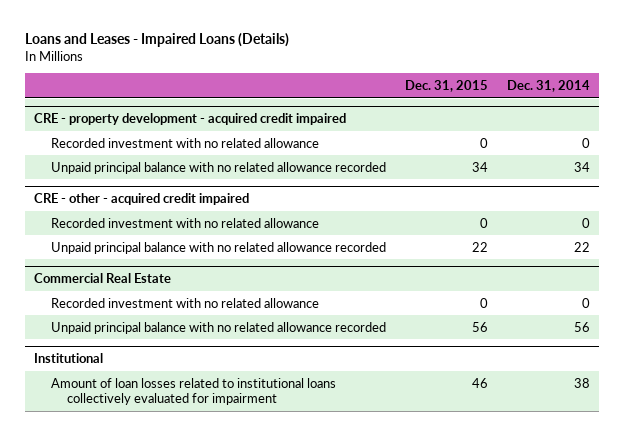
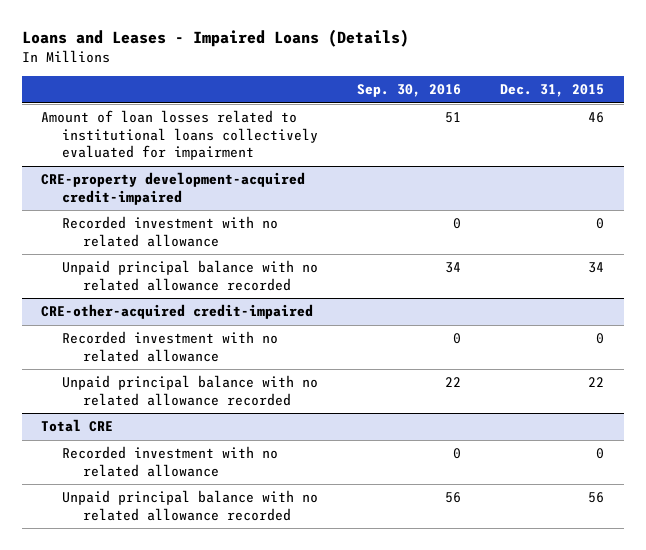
[506,79,590,92] Dec. 31, 2014 -> none
none -> [357,84,462,98] Sep. 30, 2016
none -> [41,110,319,161] Amount of loan losses related to institutional loans collectively evaluated for impairment
[34,113,347,126] CRE - property development - acquired credit impaired -> [41,172,306,205] CRE-property development-acquired credit-impaired
[34,193,250,206] CRE - other - acquired credit impaired -> [41,304,314,320] CRE-other-acquired credit-impaired
[34,273,172,284] Commercial Real Estate -> none
none -> [41,419,114,433] Total CRE
[34,353,104,364] Institutional -> none
[50,377,336,406] Amount of loan losses related to institutional loans collectively evaluated for impairment -> none

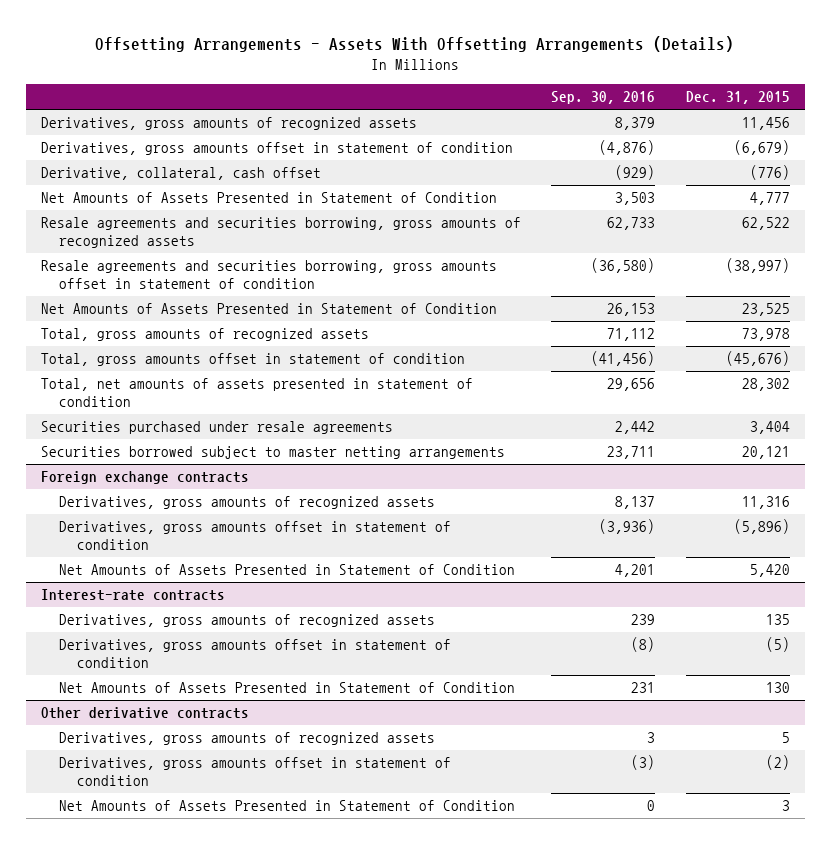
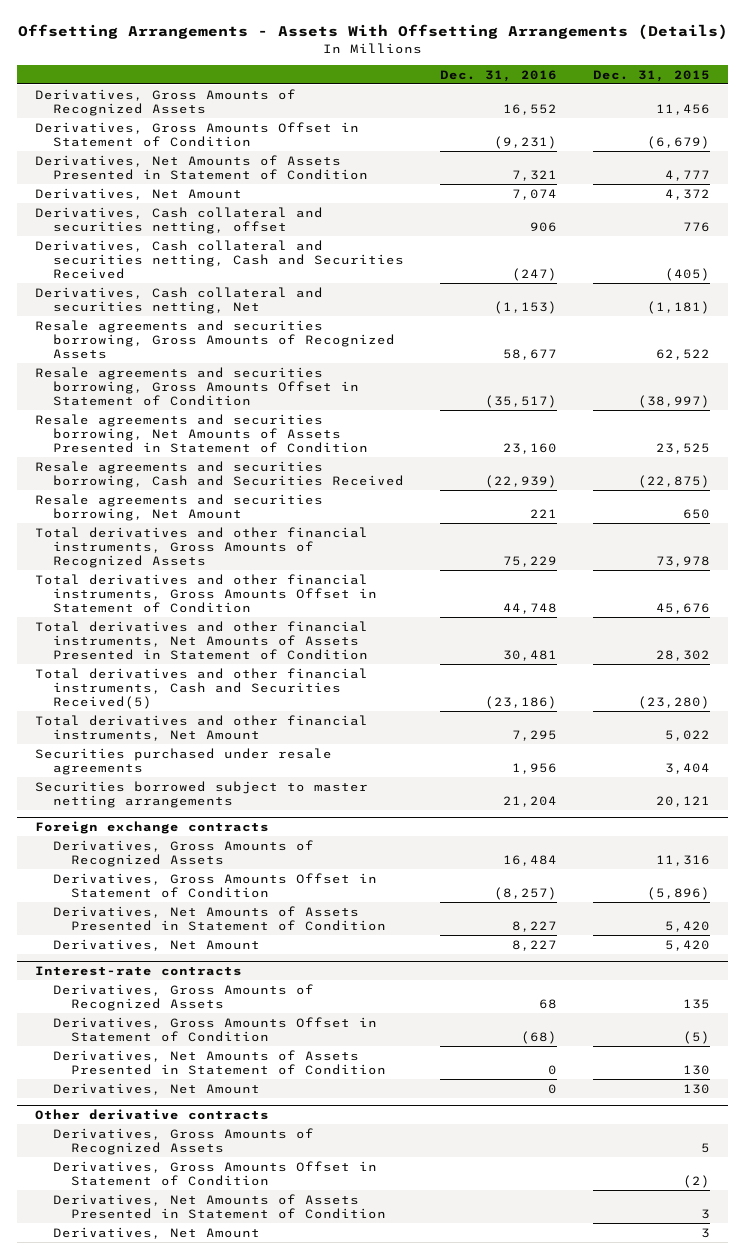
[551,91,656,105] Sep. 30, 2016 -> none
none -> [440,69,558,82] Dec. 31, 2016
[41,167,322,181] Derivative, collateral, cash offset -> none
[41,117,418,131] Derivatives, gross amounts of recognized assets -> [35,88,297,116] Derivatives, Gross Amounts of Recognized Assets
[41,142,514,156] Derivatives, gross amounts offset in statement of condition -> [35,121,360,147] Derivatives, Gross Amounts Offset in Statement of Condition
[41,192,498,204] Net Amounts of Assets Presented in Statement of Condition -> [35,154,369,180] Derivatives, Net Amounts of Assets Presented in Statement of Condition
none -> [35,187,243,200] Derivatives, Net Amount
none -> [35,206,324,234] Derivatives, Cash collateral and securities netting, offset
none -> [35,239,405,280] Derivatives, Cash collateral and securities netting, Cash and Securities Received
none -> [35,286,324,314] Derivatives, Cash collateral and securities netting, Net
[41,217,522,248] Resale agreements and securities borrowing, gross amounts of recognized assets -> [35,319,396,360] Resale agreements and securities borrowing, Gross Amounts of Recognized Assets
[41,260,498,289] Resale agreements and securities borrowing, gross amounts offset in statement of condition -> [35,366,360,407] Resale agreements and securities borrowing, Gross Amounts Offset in Statement of Condition
[41,303,498,315] Net Amounts of Assets Presented in Statement of Condition -> [35,413,369,454] Resale agreements and securities borrowing, Net Amounts of Assets Presented in Statement of Condition
none -> [35,460,405,488] Resale agreements and securities borrowing, Cash and Securities Received
none -> [35,493,324,521] Resale agreements and securities borrowing, Net Amount
[41,328,370,342] Total, gross amounts of recognized assets -> [35,526,369,569] Total derivatives and other financial instruments, Gross Amounts of Recognized Assets
[41,353,466,367] Total, gross amounts offset in statement of condition -> [35,573,378,614] Total derivatives and other financial instruments, Gross Amounts Offset in Statement of Condition
[725,351,790,367] (45,676) -> [656,603,711,615] 45,676
[41,378,474,407] Total, net amounts of assets presented in statement of condition -> [35,620,369,661] Total derivatives and other financial instruments, Net Amounts of Assets Presented in Statement of Condition
none -> [35,667,369,710] Total derivatives and other financial instruments, Cash and Securities Received(5)
none -> [35,714,369,741] Total derivatives and other financial instruments, Net Amount
[59,496,436,510] Derivatives, gross amounts of recognized assets -> [53,839,315,867] Derivatives, Gross Amounts of Recognized Assets
[59,521,452,550] Derivatives, gross amounts offset in statement of condition -> [53,872,378,898] Derivatives, Gross Amounts Offset in Statement of Condition
[59,564,516,576] Net Amounts of Assets Presented in Statement of Condition -> [53,905,387,931] Derivatives, Net Amounts of Assets Presented in Statement of Condition
none -> [53,938,261,951] Derivatives, Net Amount
[59,614,436,628] Derivatives, gross amounts of recognized assets -> [53,983,315,1011] Derivatives, Gross Amounts of Recognized Assets
[59,639,452,668] Derivatives, gross amounts offset in statement of condition -> [53,1016,378,1042] Derivatives, Gross Amounts Offset in Statement of Condition
[59,682,516,694] Net Amounts of Assets Presented in Statement of Condition -> [53,1049,387,1075] Derivatives, Net Amounts of Assets Presented in Statement of Condition
none -> [53,1082,261,1095] Derivatives, Net Amount
[59,732,436,746] Derivatives, gross amounts of recognized assets -> [53,1127,315,1155] Derivatives, Gross Amounts of Recognized Assets
[59,757,452,786] Derivatives, gross amounts offset in statement of condition -> [53,1160,378,1186] Derivatives, Gross Amounts Offset in Statement of Condition
[59,800,516,812] Net Amounts of Assets Presented in Statement of Condition -> [53,1193,387,1219] Derivatives, Net Amounts of Assets Presented in Statement of Condition
none -> [53,1226,261,1239] Derivatives, Net Amount

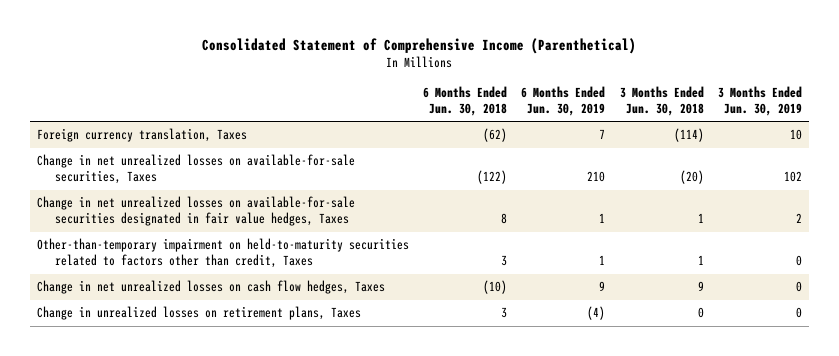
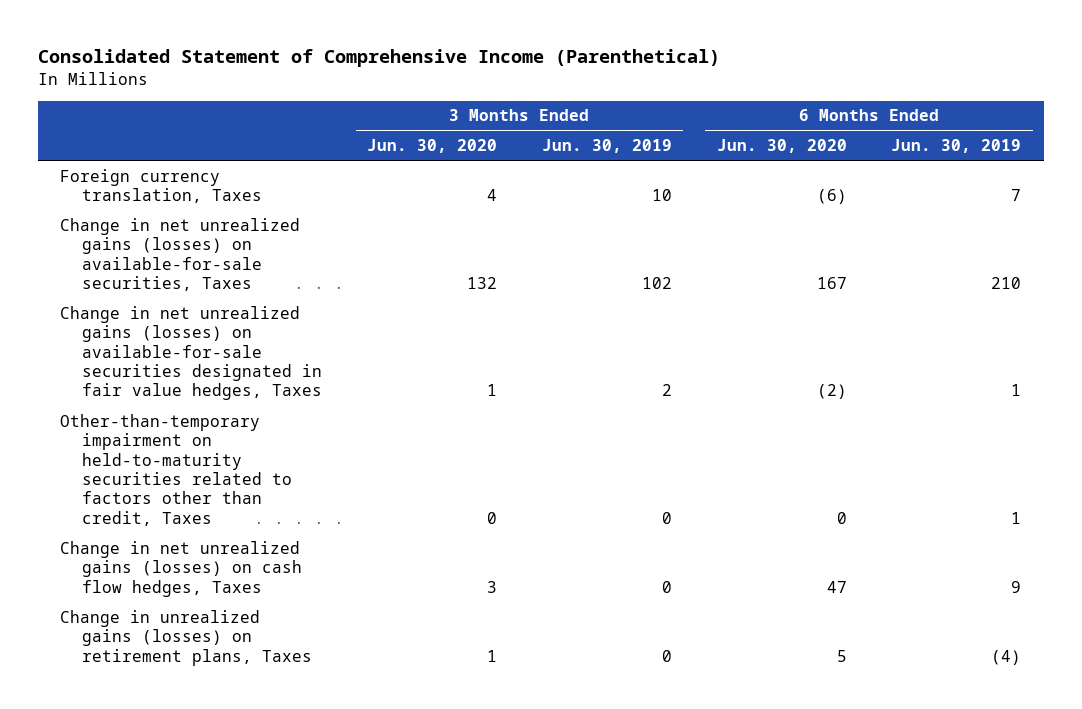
[423,86,508,116] 6 Months Ended Jun. 30, 2018 -> none
[619,86,704,116] 3 Months Ended Jun. 30, 2018 -> none
none -> [366,139,497,154] Jun. 30, 2020
none -> [716,139,847,154] Jun. 30, 2020
[36,154,355,185] Change in net unrealized losses on available-for-sale securities, Taxes -> [60,217,301,292] Change in net unrealized gains (losses) on available-for-sale securities, Taxes
[36,196,355,227] Change in net unrealized losses on available-for-sale securities designated in fair value hedges, Taxes -> [60,305,322,401] Change in net unrealized gains (losses) on available-for-sale securities designated in fair value hedges, Taxes
[36,280,385,295] Change in net unrealized losses on cash flow hedges, Taxes -> [60,540,302,597] Change in net unrealized gains (losses) on cash flow hedges, Taxes
[36,306,361,321] Change in unrealized losses on retirement plans, Taxes -> [60,609,312,666] Change in unrealized gains (losses) on retirement plans, Taxes

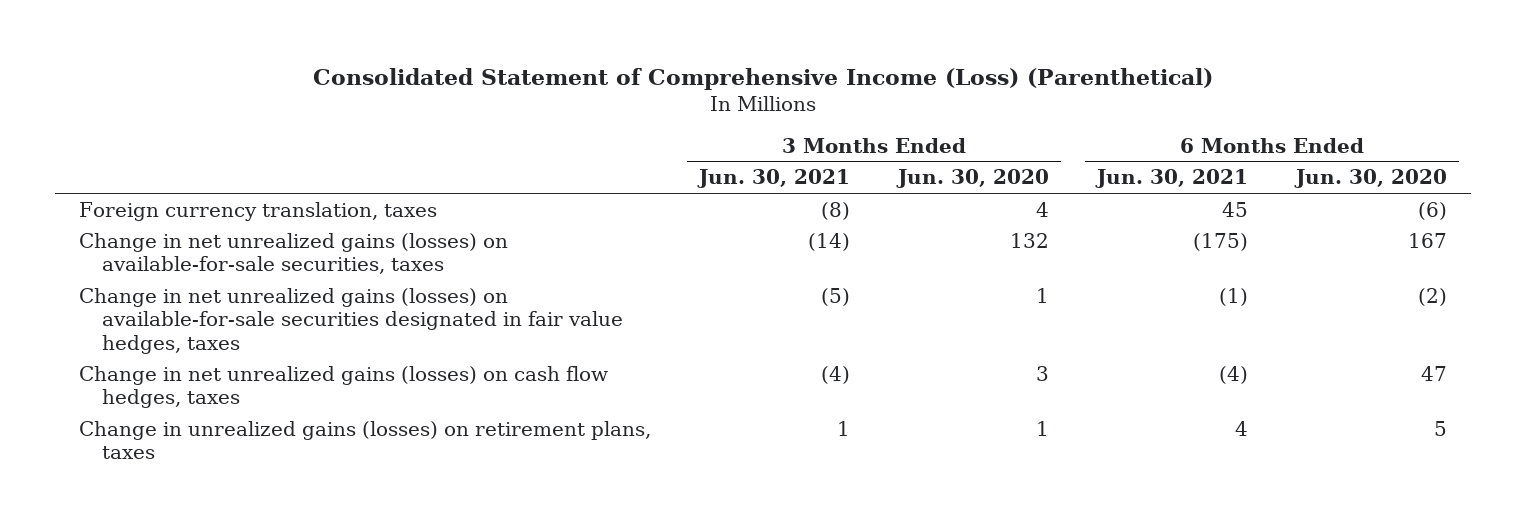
[37,48,720,67] Consolidated Statement of Comprehensive Income (Parenthetical) -> [313,68,1214,91] Consolidated Statement of Comprehensive Income (Loss) (Parenthetical)
[541,139,672,154] Jun. 30, 2019 -> none
[891,139,1022,154] Jun. 30, 2019 -> none
none -> [697,169,851,189] Jun. 30, 2021
none -> [1095,169,1249,189] Jun. 30, 2021
[60,413,292,526] Other-than-temporary impairment on held-to-maturity securities related to factors other than credit, Taxes -> none
[60,168,262,204] Foreign currency translation, Taxes -> [79,201,438,221] Foreign currency translation, taxes
[60,217,301,292] Change in net unrealized gains (losses) on available-for-sale securities, Taxes -> [79,232,509,275] Change in net unrealized gains (losses) on available-for-sale securities, taxes
[60,305,322,401] Change in net unrealized gains (losses) on available-for-sale securities designated in fair value hedges, Taxes -> [79,287,624,354] Change in net unrealized gains (losses) on available-for-sale securities designated in fair value hedges, taxes
[60,540,302,597] Change in net unrealized gains (losses) on cash flow hedges, Taxes -> [79,365,609,409] Change in net unrealized gains (losses) on cash flow hedges, taxes
[60,609,312,666] Change in unrealized gains (losses) on retirement plans, Taxes -> [79,420,652,460] Change in unrealized gains (losses) on retirement plans, taxes

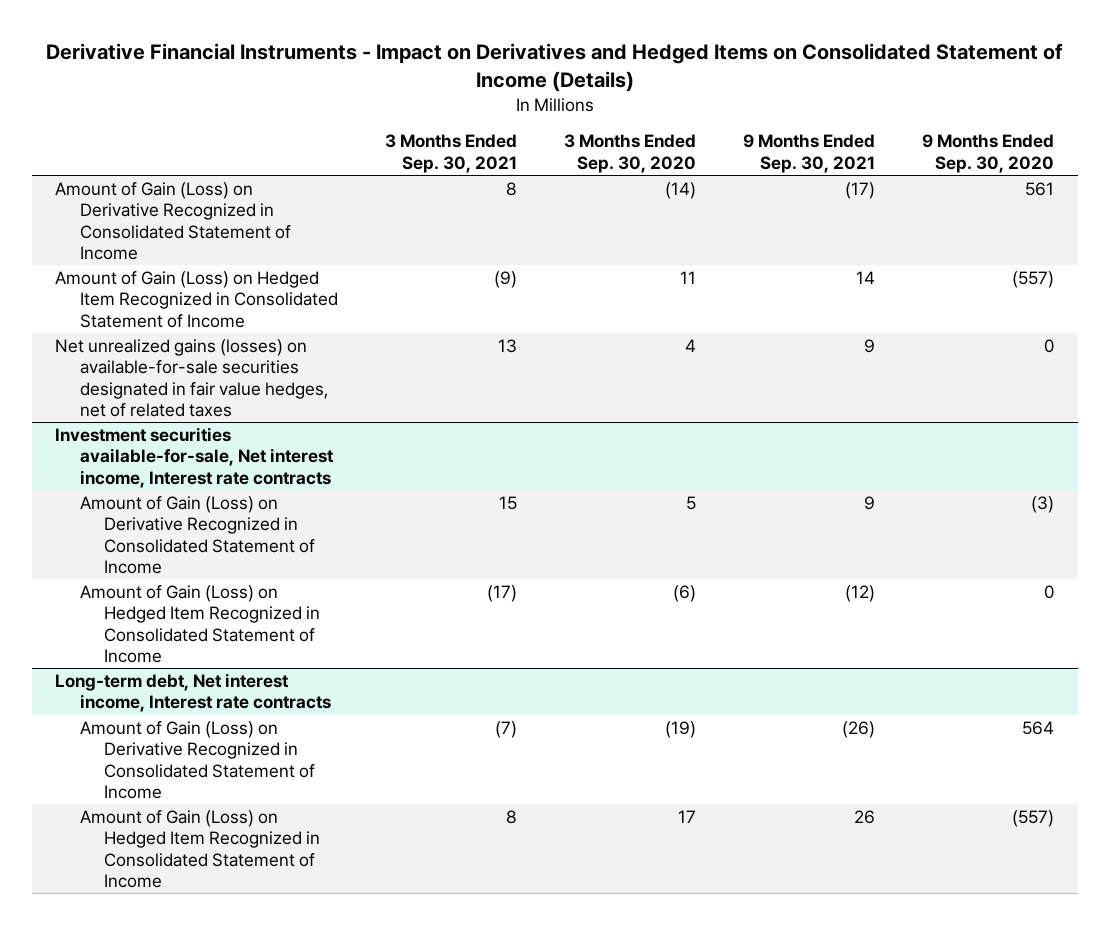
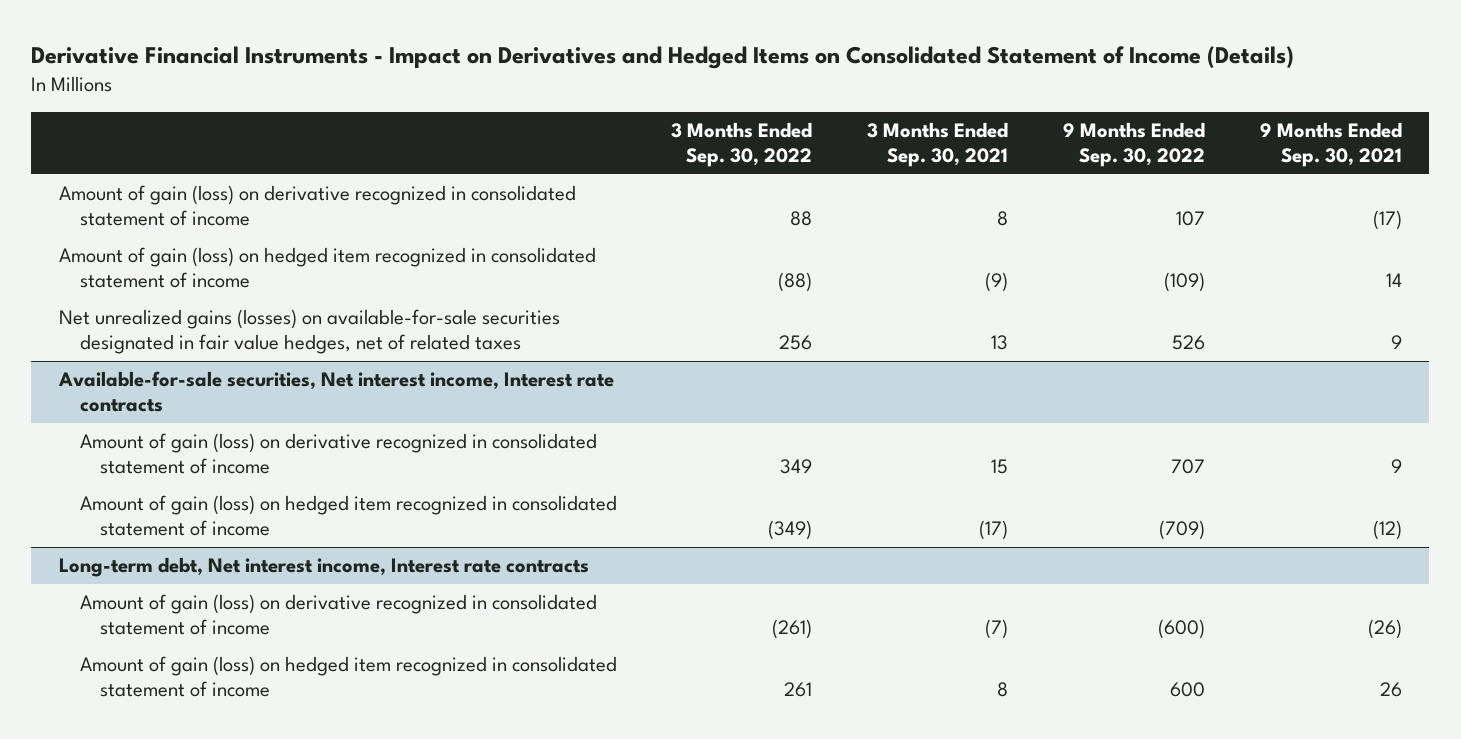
[564,134,697,173] 3 Months Ended Sep. 30, 2020 -> none
[922,134,1055,173] 9 Months Ended Sep. 30, 2020 -> none
none -> [671,122,813,168] 3 Months Ended Sep. 30, 2022
none -> [1063,122,1206,168] 9 Months Ended Sep. 30, 2022
[55,182,291,260] Amount of Gain (Loss) on Derivative Recognized in Consolidated Statement of Income -> [58,185,576,227] Amount of gain (loss) on derivative recognized in consolidated statement of income
[55,271,338,328] Amount of Gain (Loss) on Hedged Item Recognized in Consolidated Statement of Income -> [58,247,596,289] Amount of gain (loss) on hedged item recognized in consolidated statement of income
[55,427,334,488] Investment securities available-for-sale, Net interest income, Interest rate contracts -> [57,371,614,413] Available-for-sale securities, Net interest income, Interest rate contracts
[79,496,316,574] Amount of Gain (Loss) on Derivative Recognized in Consolidated Statement of Income -> [79,433,597,475] Amount of gain (loss) on derivative recognized in consolidated statement of income
[79,585,321,663] Amount of Gain (Loss) on Hedged Item Recognized in Consolidated Statement of Income -> [79,495,617,537] Amount of gain (loss) on hedged item recognized in consolidated statement of income
[79,721,316,799] Amount of Gain (Loss) on Derivative Recognized in Consolidated Statement of Income -> [79,594,597,636] Amount of gain (loss) on derivative recognized in consolidated statement of income
[79,810,321,888] Amount of Gain (Loss) on Hedged Item Recognized in Consolidated Statement of Income -> [79,656,617,698] Amount of gain (loss) on hedged item recognized in consolidated statement of income

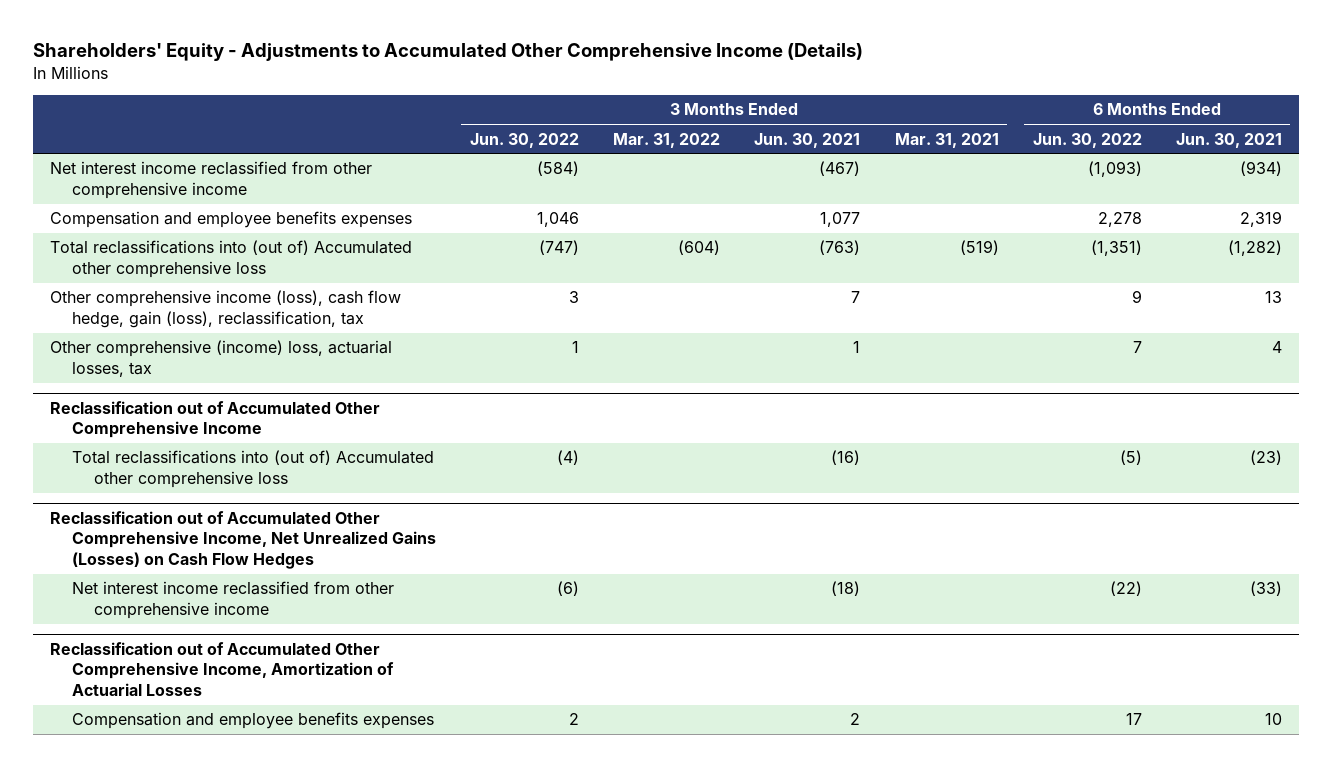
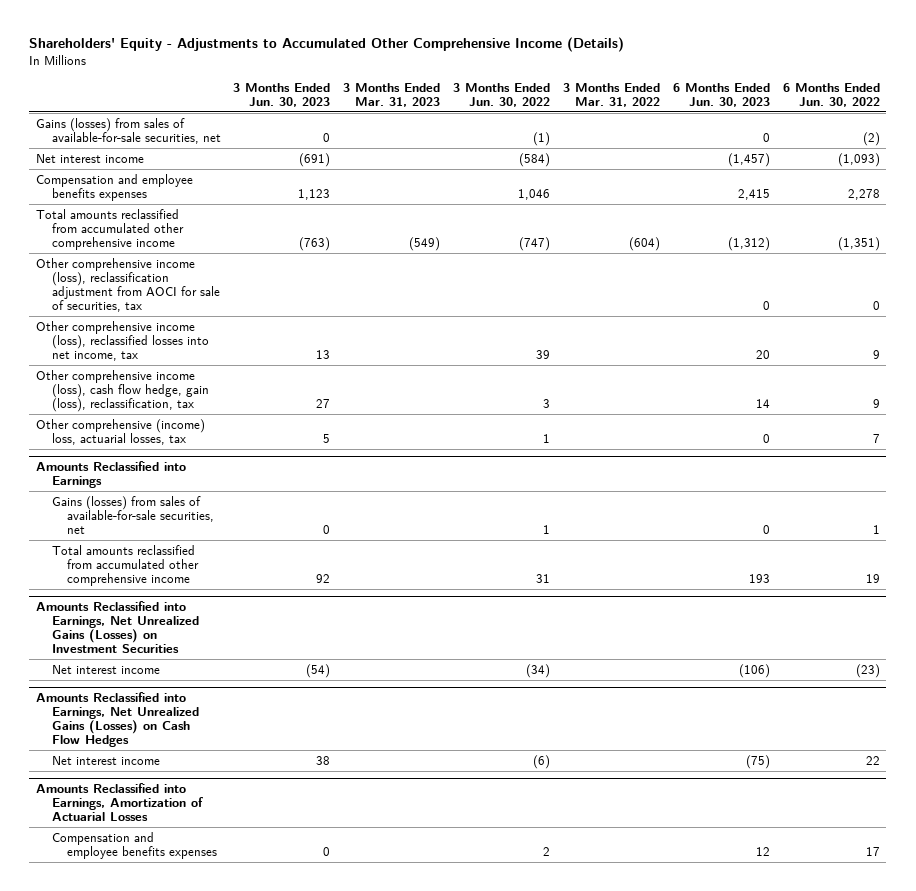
[754,132,861,148] Jun. 30, 2021 -> none
[894,132,999,148] Mar. 31, 2021 -> none
[1175,132,1282,148] Jun. 30, 2021 -> none
none -> [233,82,331,107] 3 Months Ended Jun. 30, 2023
none -> [343,82,441,107] 3 Months Ended Mar. 31, 2023
none -> [672,82,770,107] 6 Months Ended Jun. 30, 2023
none -> [35,117,221,144] Gains (losses) from sales of available-for-sale securities, net
[49,161,372,199] Net interest income reclassified from other comprehensive income -> [35,153,144,163] Net interest income
[49,240,412,278] Total reclassifications into (out of) Accumulated other comprehensive loss -> [35,208,184,250] Total amounts reclassified from accumulated other comprehensive income
none -> [35,257,220,312] Other comprehensive income (loss), reclassification adjustment from AOCI for sale of securities, tax
none -> [35,320,209,361] Other comprehensive income (loss), reclassified losses into net income, tax
[49,510,436,569] Reclassification out of Accumulated Other Comprehensive Income, Net Unrealized Gains (Losses) on Cash Flow Hedges -> none
[49,641,394,696] Reclassification out of Accumulated Other Comprehensive Income, Amortization of Actuarial Losses -> none
[49,400,380,439] Reclassification out of Accumulated Other Comprehensive Income -> [35,460,186,488] Amounts Reclassified into Earnings
none -> [51,495,215,534] Gains (losses) from sales of available-for-sale securities, net
[71,450,434,488] Total reclassifications into (out of) Accumulated other comprehensive loss -> [51,544,200,586] Total amounts reclassified from accumulated other comprehensive income
[556,450,579,466] (4) -> [536,573,551,583] 31
[1119,450,1142,466] (5) -> [865,573,880,583] 19
none -> [35,600,199,654] Amounts Reclassified into Earnings, Net Unrealized Gains (Losses) on Investment Securities
[71,581,394,619] Net interest income reclassified from other comprehensive income -> [51,664,160,674] Net interest income
[556,581,579,597] (6) -> [526,663,551,678] (34)
[1109,581,1142,597] (22) -> [855,663,880,678] (23)
none -> [35,691,199,748] Amounts Reclassified into Earnings, Net Unrealized Gains (Losses) on Cash Flow Hedges
none -> [51,755,160,765] Net interest income
none -> [35,782,203,821] Amounts Reclassified into Earnings, Amortization of Actuarial Losses

